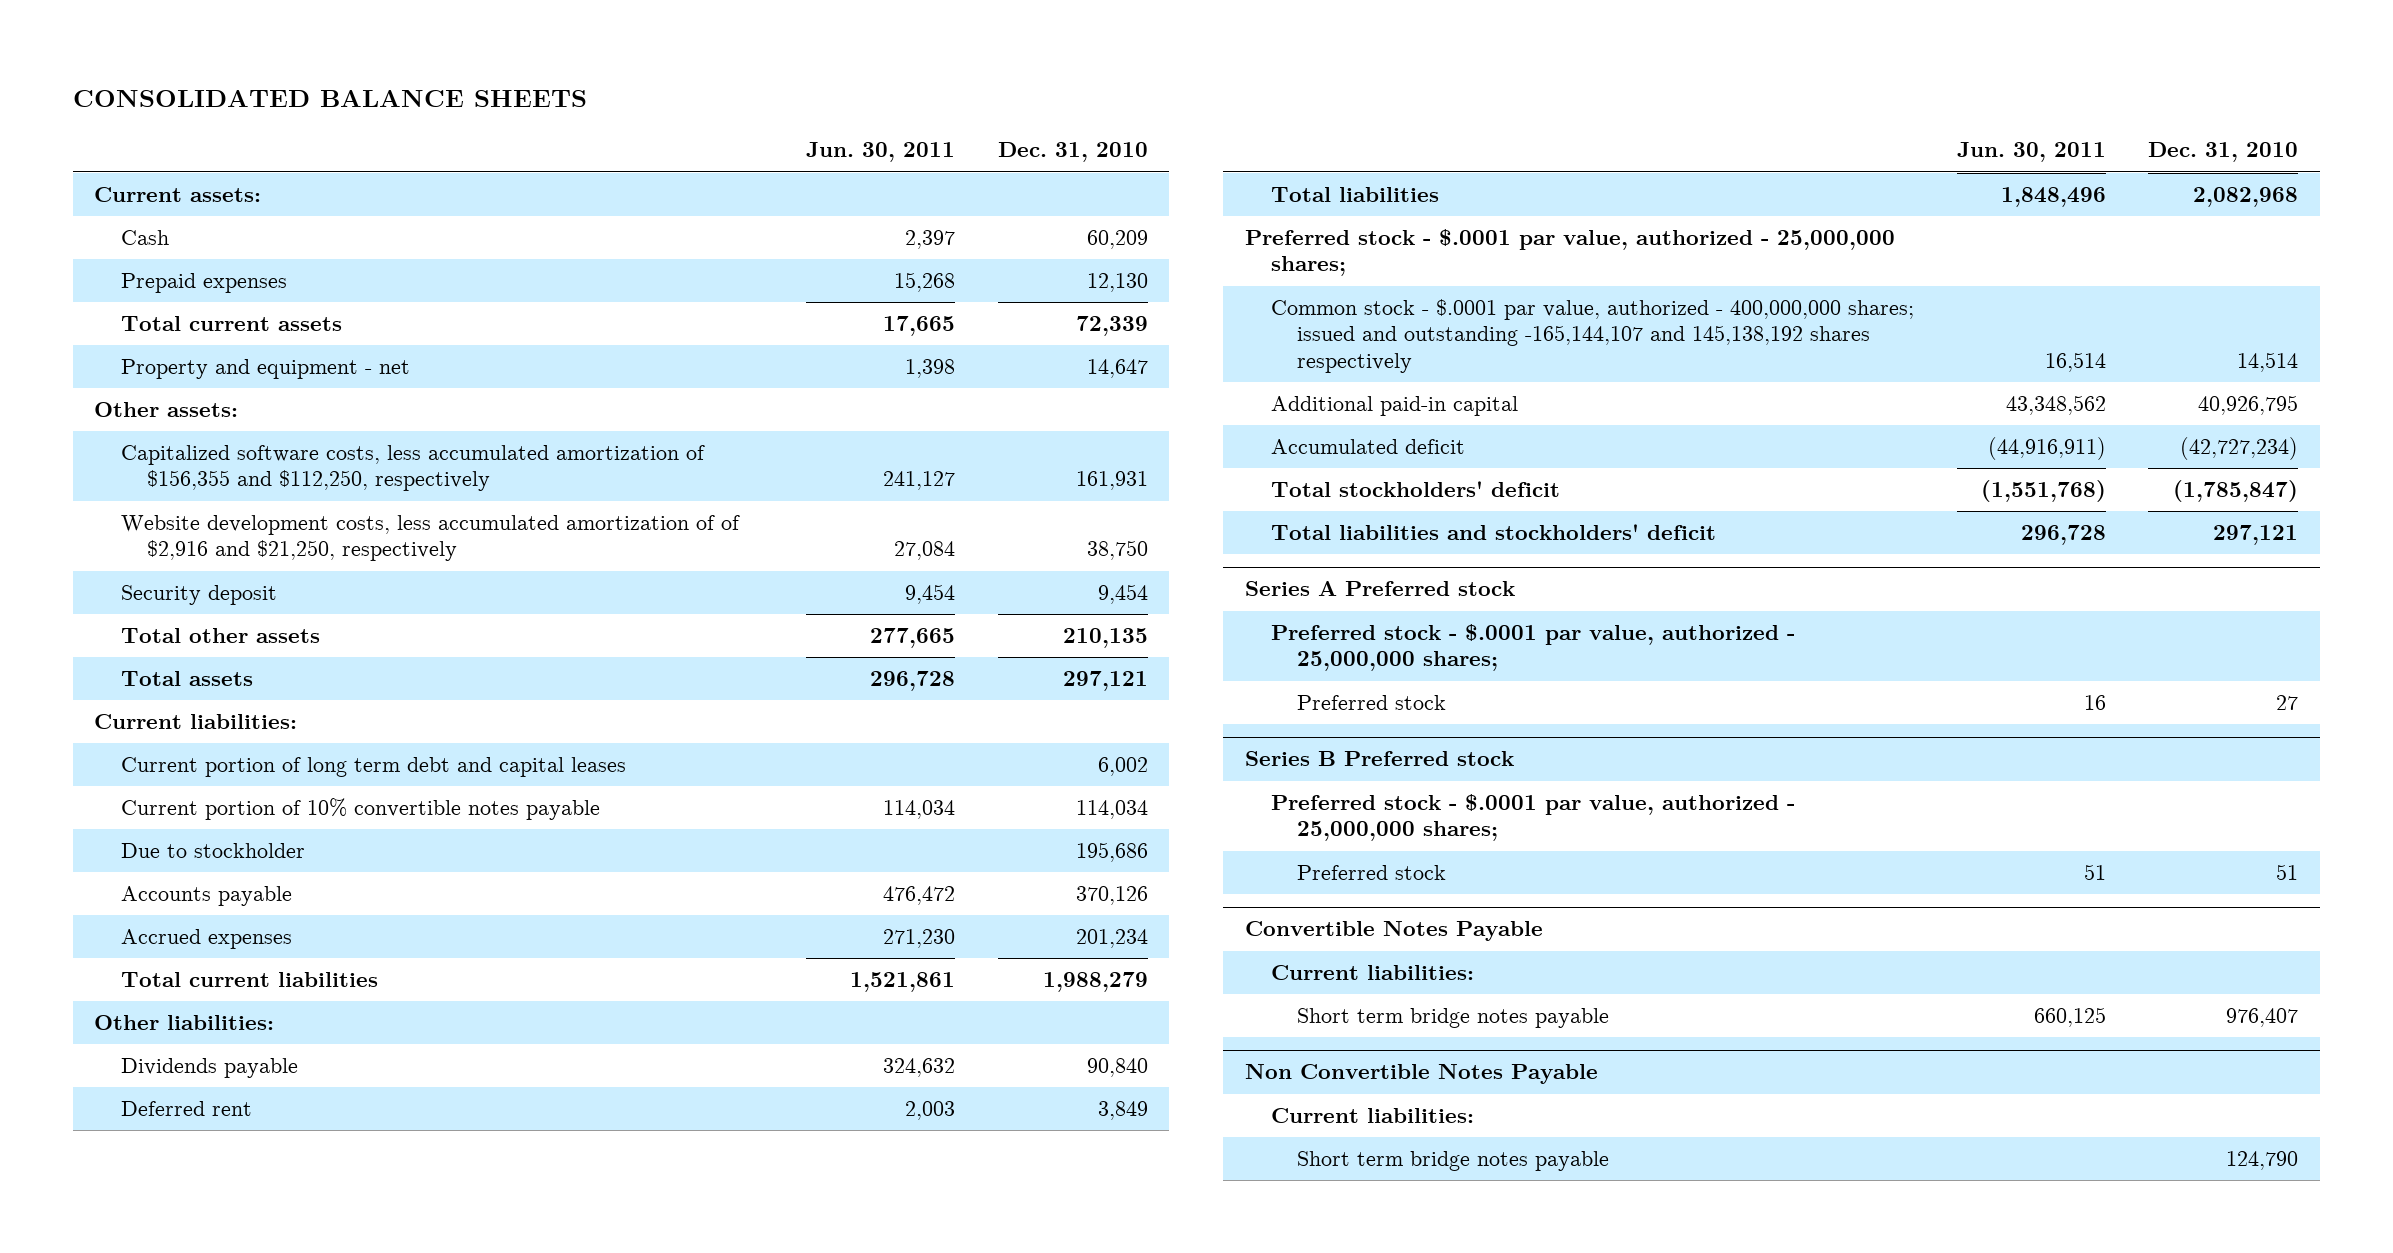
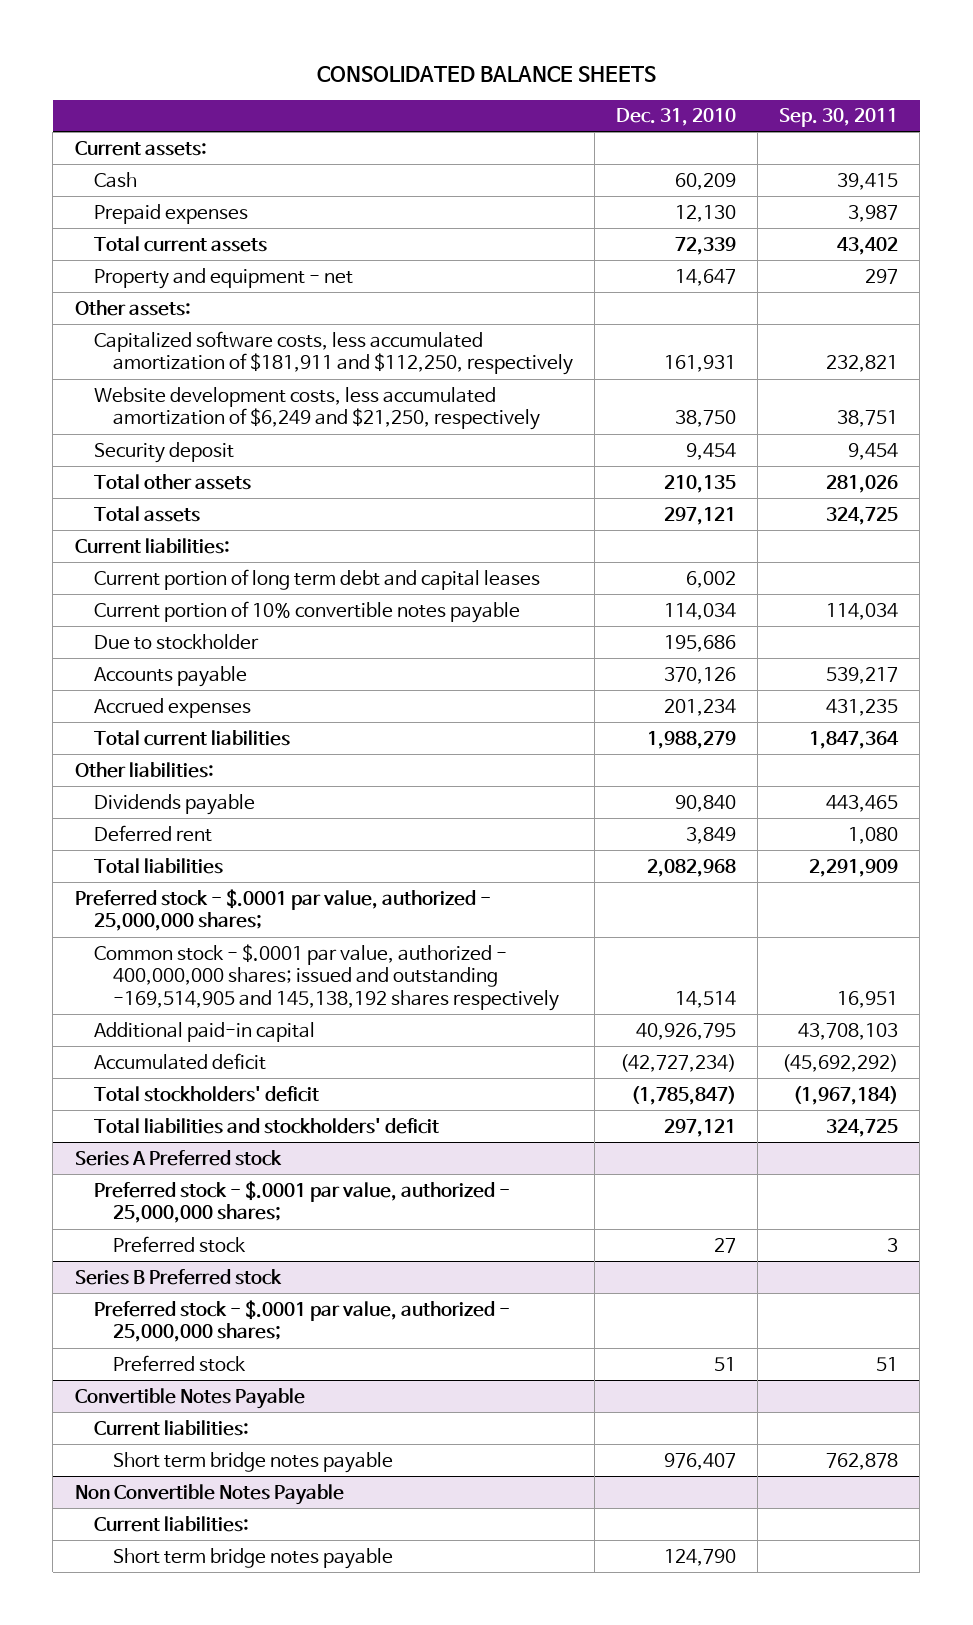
[806,142,956,163] Jun. 30, 2011 -> none
none -> [779,108,899,128] Sep. 30, 2011
[120,445,705,492] Capitalized software costs, less accumulated amortization of $156,355 and $112,250, respectively -> [93,330,573,376] Capitalized software costs, less accumulated amortization of $181,911 and $112,250, respectively
[120,515,740,562] Website development costs, less accumulated amortization of of $2,916 and $21,250, respectively -> [93,386,540,431] Website development costs, less accumulated amortization of $6,249 and $21,250, respectively
[1271,299,1915,373] Common stock - $.0001 par value, authorized - 400,000,000 shares; issued and outstanding -165,144,107 and 145,138,192 shares respectively -> [93,943,559,1012] Common stock - $.0001 par value, authorized - 400,000,000 shares; issued and outstanding -169,514,905 and 145,138,192 shares respectively

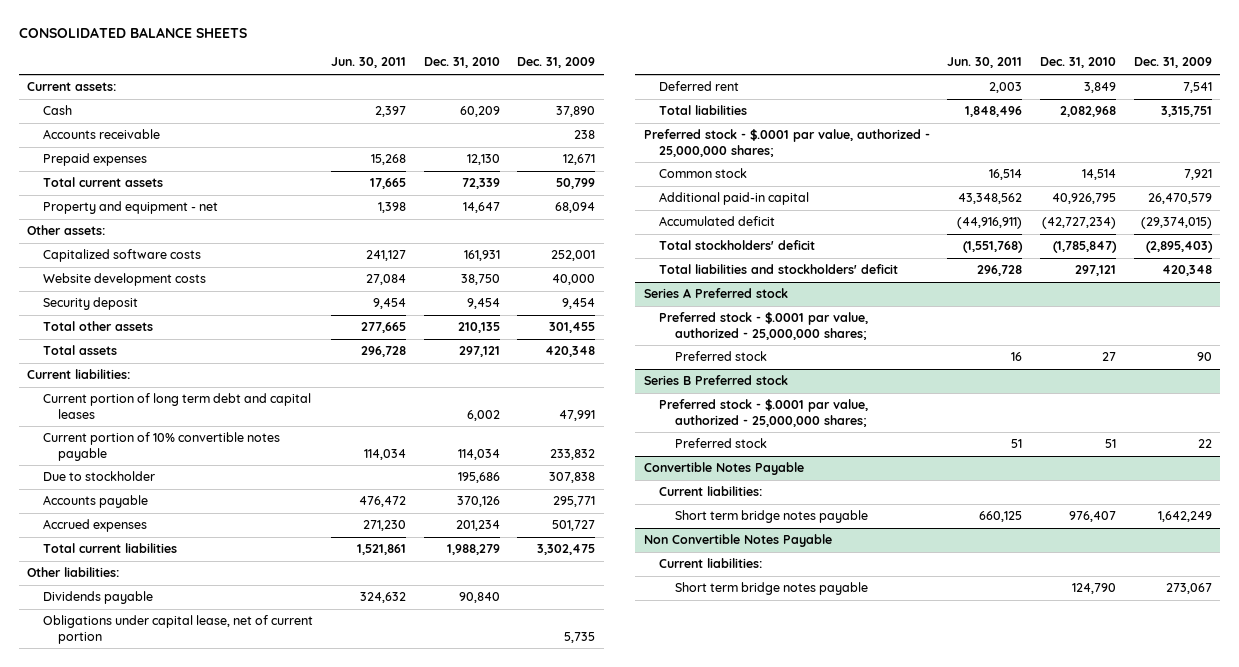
[779,108,899,128] Sep. 30, 2011 -> none
none -> [331,57,407,69] Jun. 30, 2011
none -> [517,57,596,69] Dec. 31, 2009
none -> [42,129,160,140] Accounts receivable
[93,330,573,376] Capitalized software costs, less accumulated amortization of $181,911 and $112,250, respectively -> [42,249,201,263] Capitalized software costs
[93,386,540,431] Website development costs, less accumulated amortization of $6,249 and $21,250, respectively -> [42,273,206,287] Website development costs
none -> [42,615,313,644] Obligations under capital lease, net of current portion
[93,943,559,1012] Common stock - $.0001 par value, authorized - 400,000,000 shares; issued and outstanding -169,514,905 and 145,138,192 shares respectively -> [659,168,748,179] Common stock

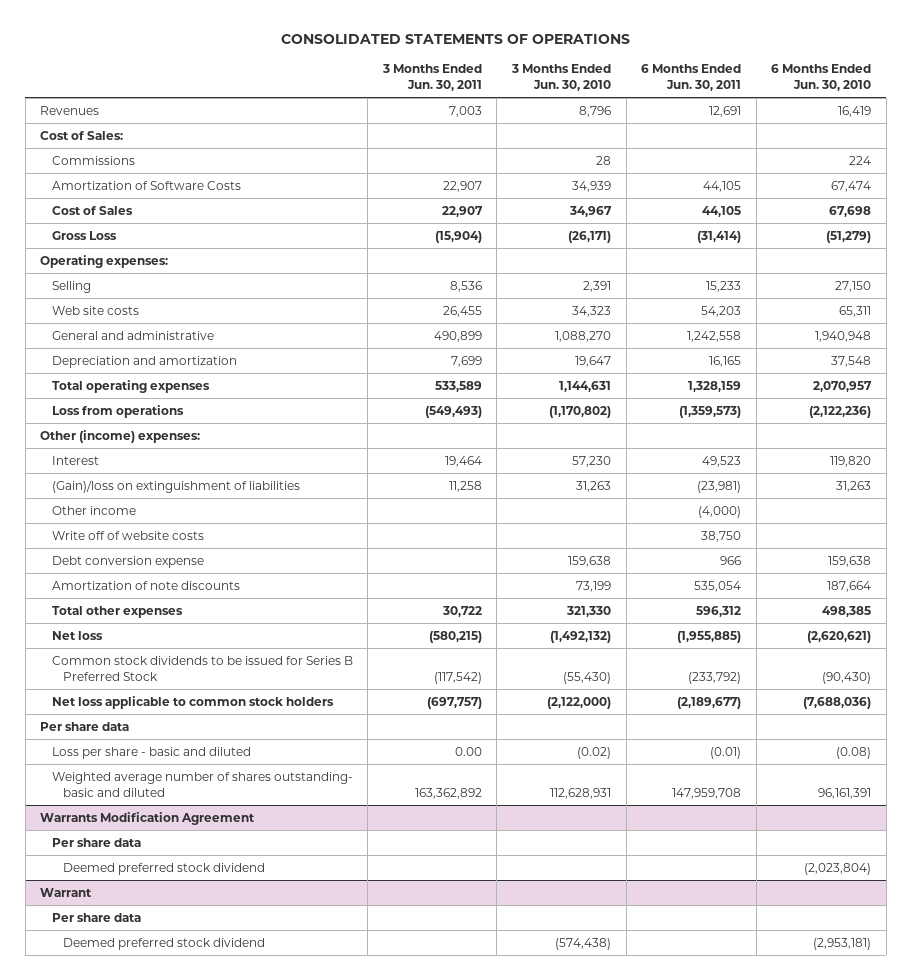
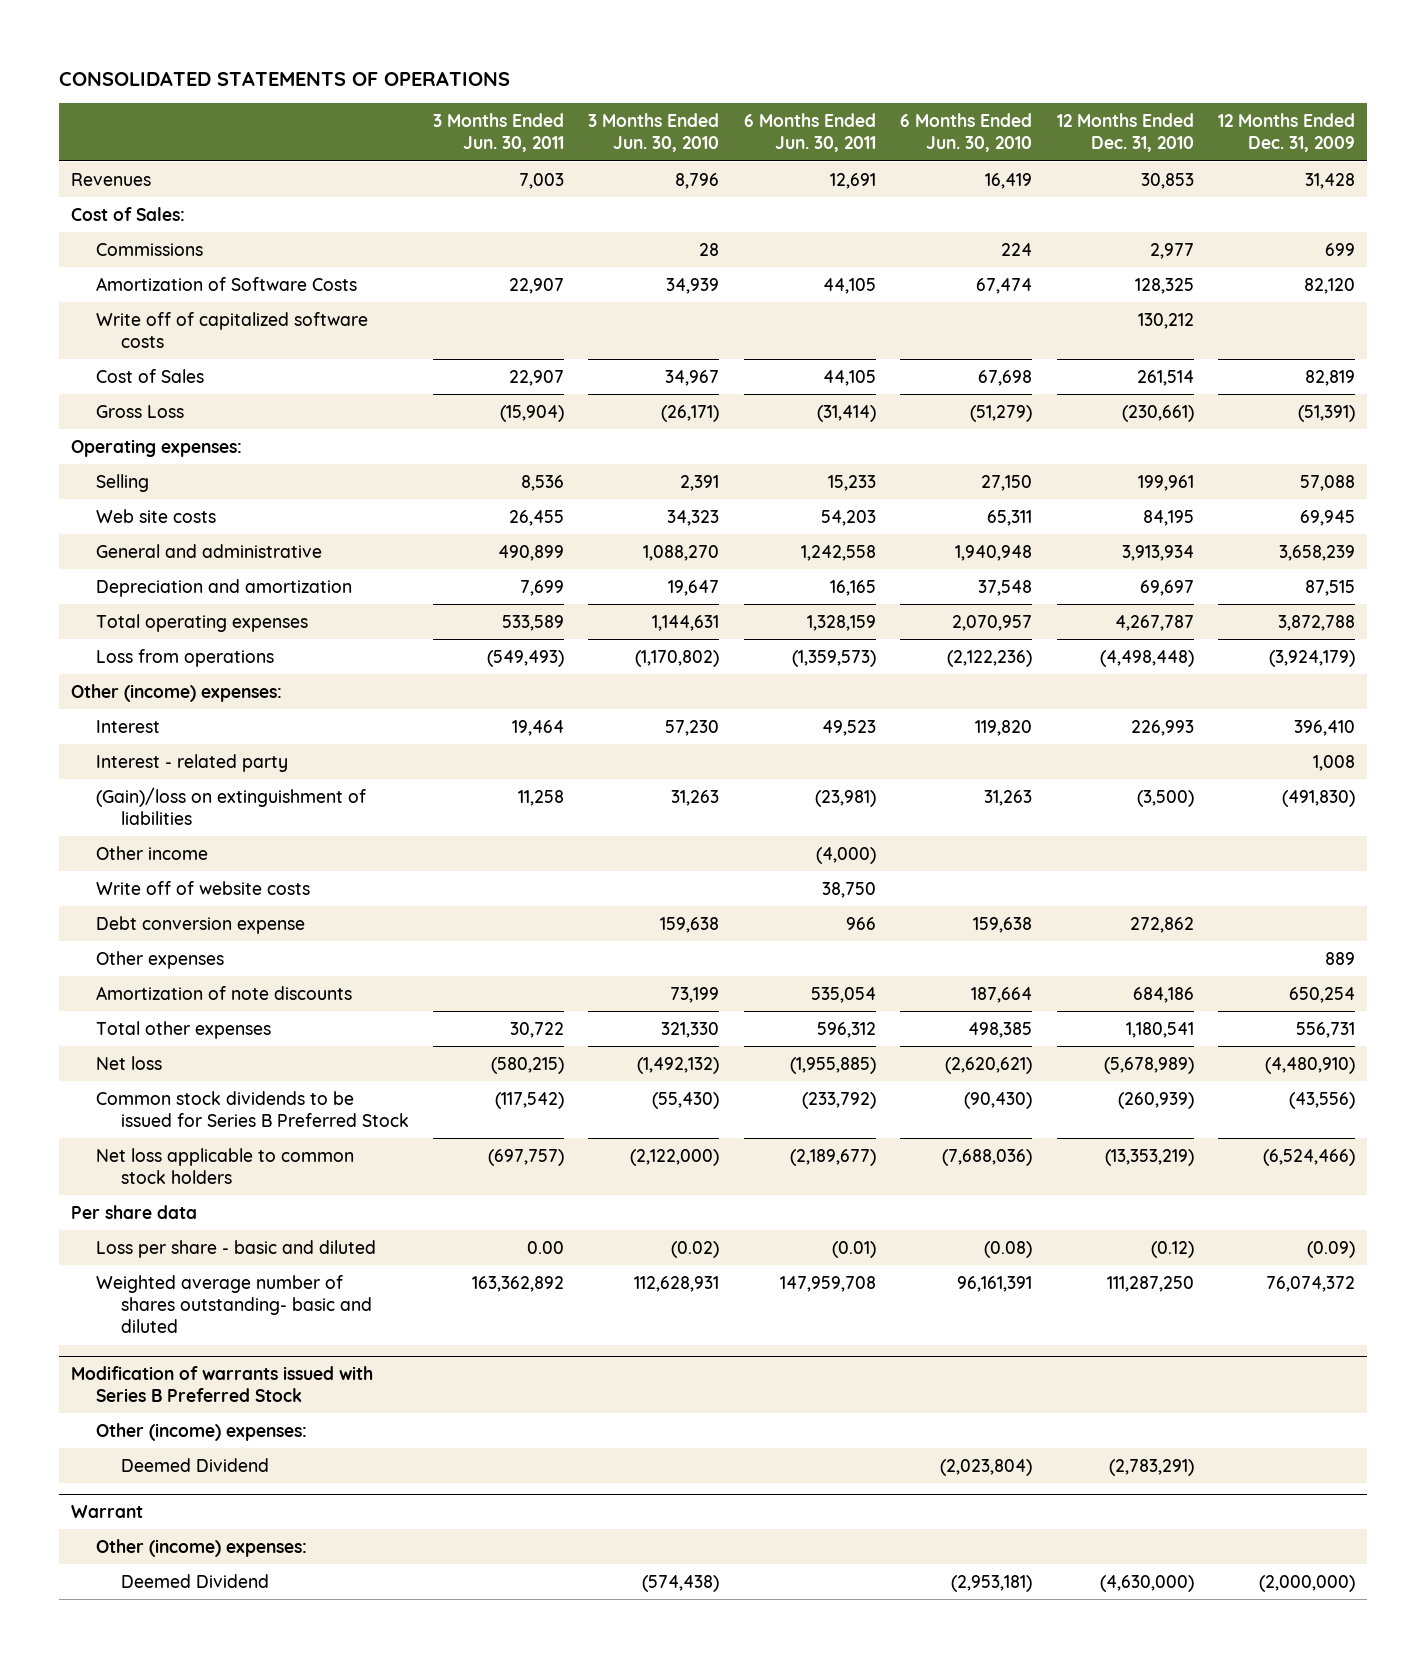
none -> [1056,113,1194,153] 12 Months Ended Dec. 31, 2010
none -> [1218,113,1356,153] 12 Months Ended Dec. 31, 2009
none -> [96,311,369,348] Write off of capitalized software costs
none -> [96,753,289,772] Interest - related party
none -> [96,950,225,969] Other expenses
[40,811,256,825] Warrants Modification Agreement -> none
[51,837,141,847] Per share data -> none
none -> [71,1365,374,1403] Modification of warrants issued with Series B Preferred Stock
none -> [96,1422,308,1441] Other (income) expenses:
[63,862,266,875] Deemed preferred stock dividend -> [120,1457,269,1472] Deemed Dividend
[51,912,141,922] Per share data -> none
none -> [96,1538,308,1557] Other (income) expenses:
[63,937,266,950] Deemed preferred stock dividend -> [120,1573,269,1588] Deemed Dividend

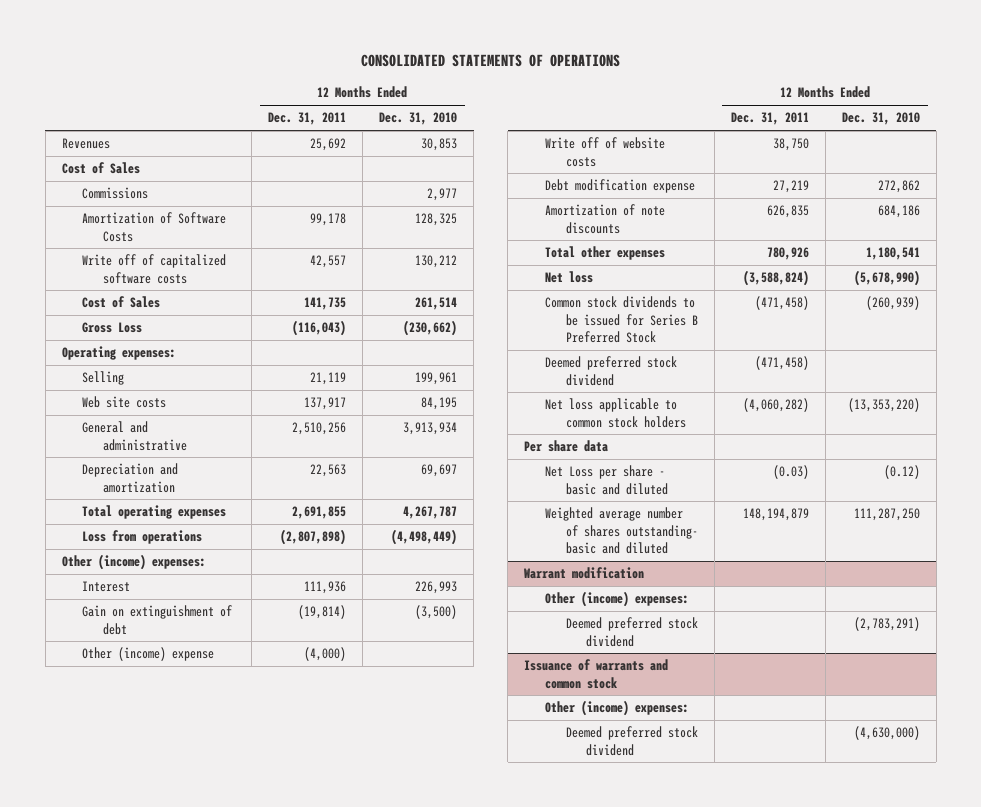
[433,113,565,153] 3 Months Ended Jun. 30, 2011 -> none
[588,113,720,153] 3 Months Ended Jun. 30, 2010 -> none
[743,113,876,153] 6 Months Ended Jun. 30, 2011 -> none
[900,113,1033,153] 6 Months Ended Jun. 30, 2010 -> none
[1218,113,1356,153] 12 Months Ended Dec. 31, 2009 -> none
none -> [267,112,346,126] Dec. 31, 2011
[71,206,186,221] Cost of Sales: -> [61,162,140,175] Cost of Sales
[1121,404,1194,422] (230,661) -> [403,320,458,337] (230,662)
[1099,649,1194,667] (4,498,448) -> [391,529,458,546] (4,498,449)
[96,753,289,772] Interest - related party -> none
[96,786,367,825] (Gain)/loss on extinguishment of liabilities -> [82,605,233,635] Gain on extinguishment of debt
[96,845,209,860] Other income -> [82,647,215,662] Other (income) expense
[96,950,225,969] Other expenses -> none
[96,915,306,934] Debt conversion expense -> [545,179,696,194] Debt modification expense
[1103,1056,1194,1074] (5,678,989) -> [853,270,920,287] (5,678,990)
none -> [545,356,678,386] Deemed preferred stock dividend
[1104,1148,1194,1166] (13,353,219) -> [847,398,920,413] (13,353,220)
[96,1239,377,1258] Loss per share - basic and diluted -> [545,465,668,495] Net Loss per share - basic and diluted
[71,1365,374,1403] Modification of warrants issued with Series B Preferred Stock -> none
none -> [524,567,645,580] Warrant modification
[71,1504,144,1518] Warrant -> none
[120,1457,269,1472] Deemed Dividend -> [565,617,698,647] Deemed preferred stock dividend
none -> [524,659,669,689] Issuance of warrants and common stock
[120,1573,269,1588] Deemed Dividend -> [565,726,698,756] Deemed preferred stock dividend

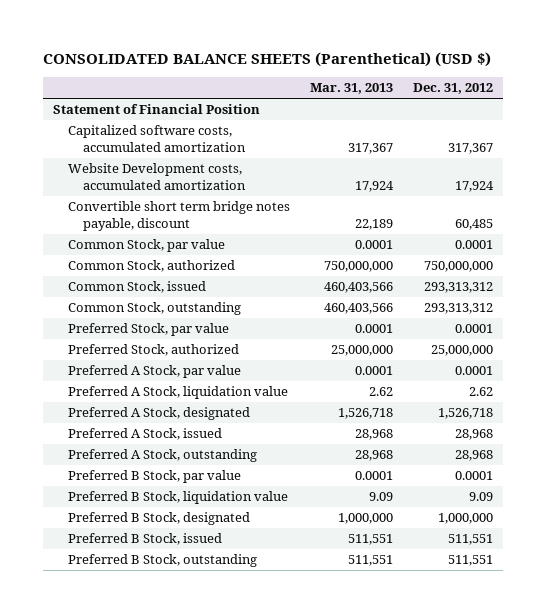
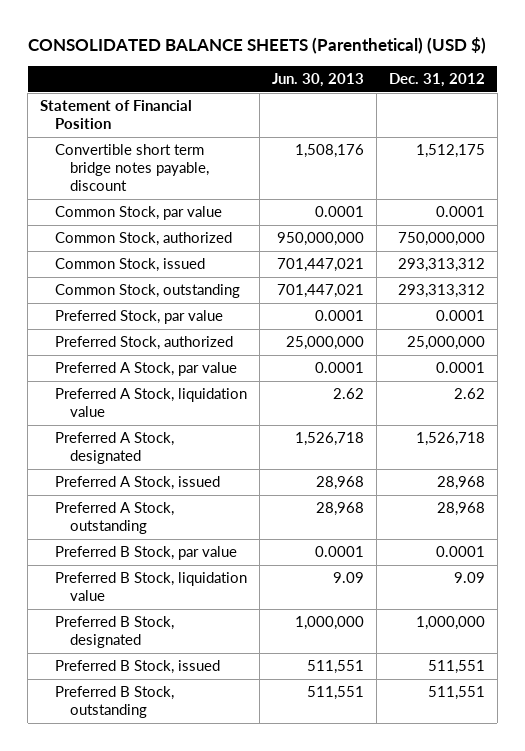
[309,83,393,95] Mar. 31, 2013 -> none
none -> [271,73,364,88] Jun. 30, 2013
[68,125,247,153] Capitalized software costs, accumulated amortization -> none
[68,163,247,191] Website Development costs, accumulated amortization -> none
[454,219,493,231] 60,485 -> [415,144,485,159] 1,512,175

